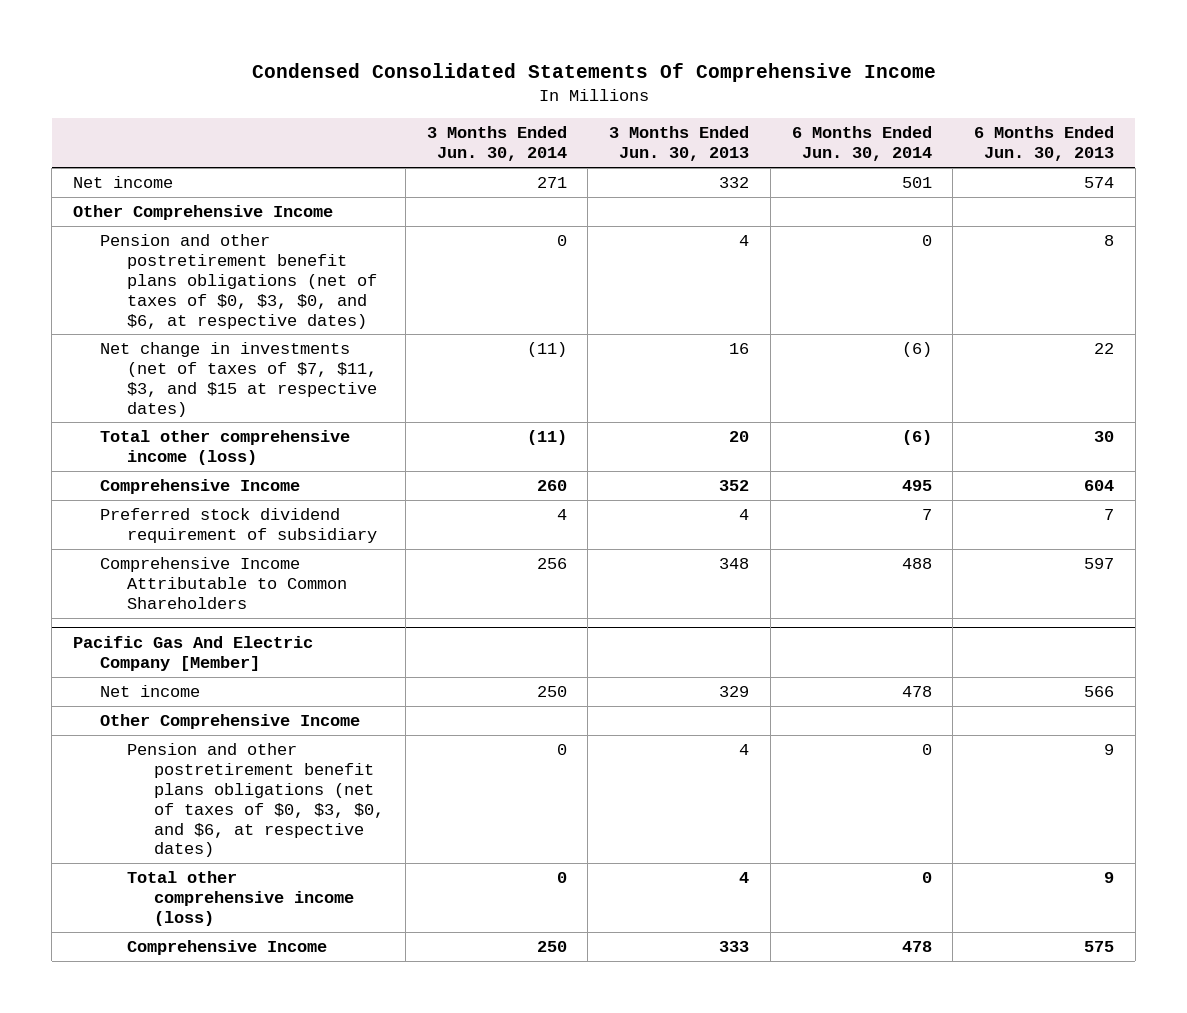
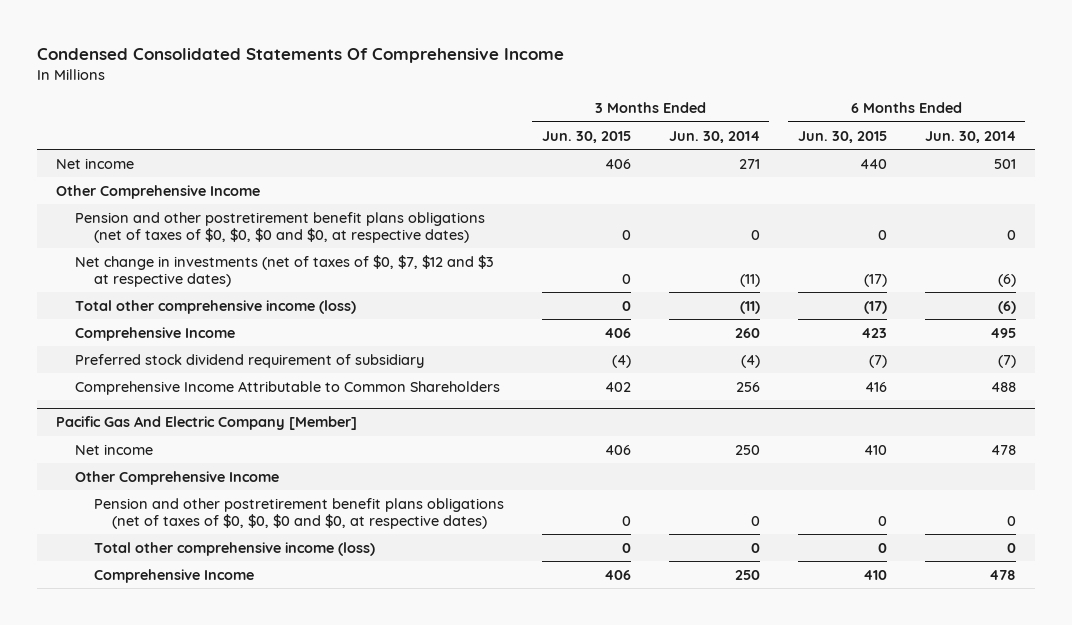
[609,126,750,162] 3 Months Ended Jun. 30, 2013 -> none
[974,126,1115,162] 6 Months Ended Jun. 30, 2013 -> none
none -> [541,130,631,143] Jun. 30, 2015
none -> [797,130,887,143] Jun. 30, 2015
[100,233,378,329] Pension and other postretirement benefit plans obligations (net of taxes of $0, $3, $0, and $6, at respective dates) -> [74,211,485,243] Pension and other postretirement benefit plans obligations (net of taxes of $0, $0, $0 and $0, at respective dates)
[100,341,378,417] Net change in investments (net of taxes of $7, $11, $3, and $15 at respective dates) -> [74,254,494,287] Net change in investments (net of taxes of $0, $7, $12 and $3 at respective dates)
[556,508,567,520] 4 -> [740,354,760,368] (4)
[921,508,932,520] 7 -> [997,354,1016,368] (7)
[127,742,385,858] Pension and other postretirement benefit plans obligations (net of taxes of $0, $3, $0, and $6, at respective dates) -> [93,497,504,529] Pension and other postretirement benefit plans obligations (net of taxes of $0, $0, $0 and $0, at respective dates)

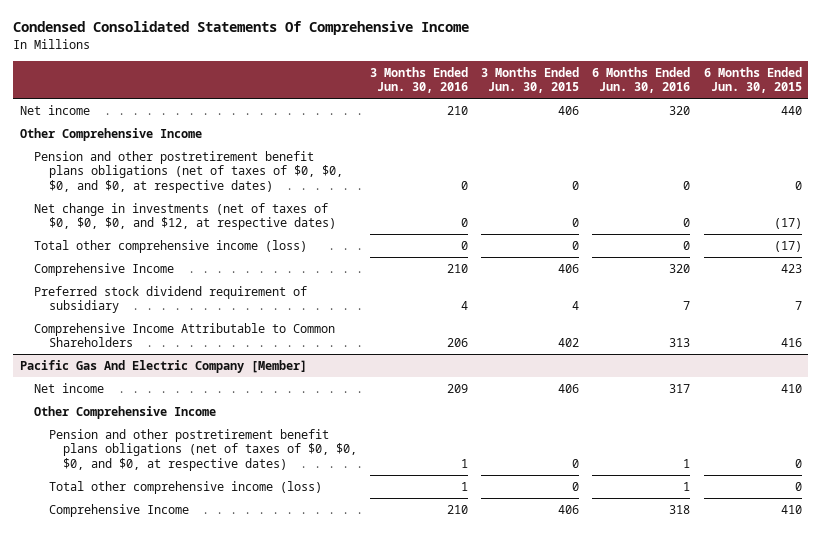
[668,130,760,143] Jun. 30, 2014 -> none
[924,130,1016,143] Jun. 30, 2014 -> none
none -> [369,66,468,94] 3 Months Ended Jun. 30, 2016
none -> [592,66,691,94] 6 Months Ended Jun. 30, 2016
[74,211,485,243] Pension and other postretirement benefit plans obligations (net of taxes of $0, $0, $0 and $0, at respective dates) -> [34,150,343,194] Pension and other postretirement benefit plans obligations (net of taxes of $0, $0, $0, and $0, at respective dates)
[74,254,494,287] Net change in investments (net of taxes of $0, $7, $12 and $3 at respective dates) -> [34,202,336,231] Net change in investments (net of taxes of $0, $0, $0, and $12, at respective dates)
[611,354,631,368] (4) -> [572,301,580,311] 4
[868,354,887,368] (7) -> [794,301,802,311] 7
[93,497,504,529] Pension and other postretirement benefit plans obligations (net of taxes of $0, $0, $0 and $0, at respective dates) -> [48,428,357,472] Pension and other postretirement benefit plans obligations (net of taxes of $0, $0, $0, and $0, at respective dates)

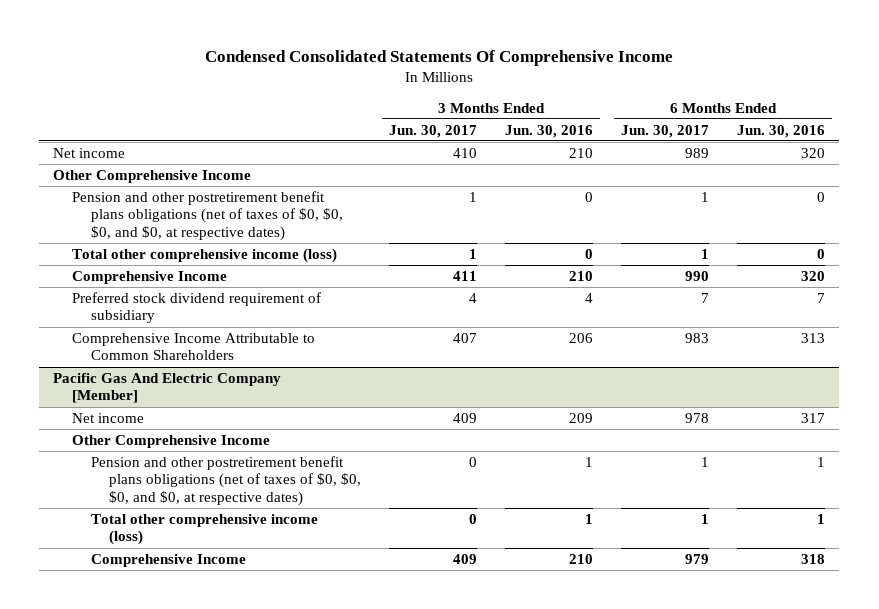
[481,66,580,94] 3 Months Ended Jun. 30, 2015 -> none
[703,66,802,94] 6 Months Ended Jun. 30, 2015 -> none
none -> [389,124,478,138] Jun. 30, 2017
none -> [621,124,710,138] Jun. 30, 2017
[34,202,336,231] Net change in investments (net of taxes of $0, $0, $0, and $12, at respective dates) -> none

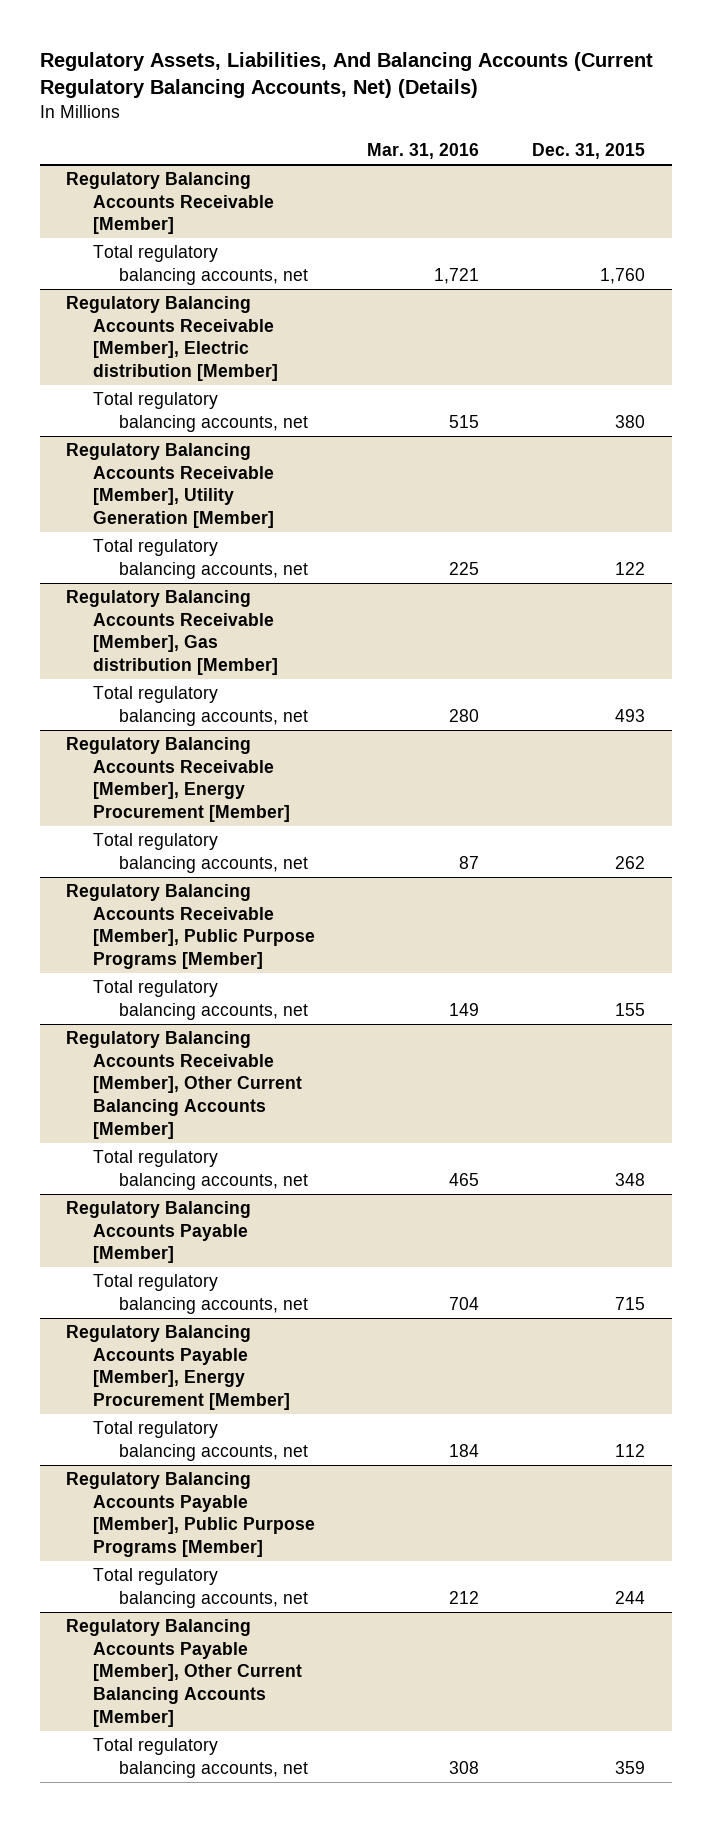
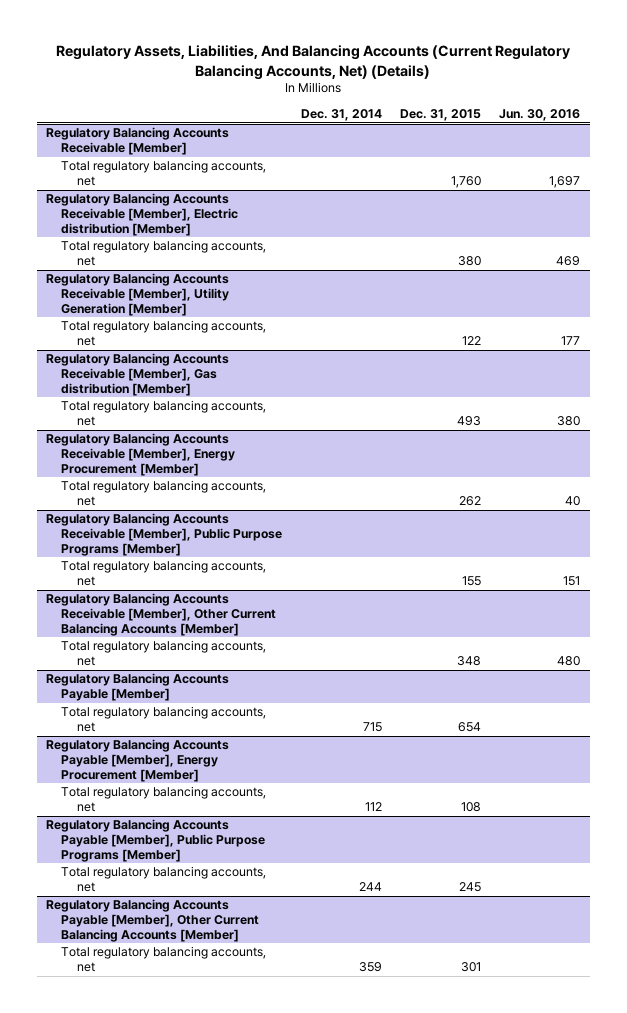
[367,142,480,159] Mar. 31, 2016 -> none
none -> [300,109,382,122] Dec. 31, 2014
none -> [499,109,581,122] Jun. 30, 2016
[615,1296,646,1310] 715 -> [458,722,482,733] 654
[615,1443,646,1457] 112 -> [461,802,482,813] 108
[615,1590,646,1604] 244 -> [459,882,482,893] 245
[615,1760,646,1774] 359 -> [461,962,482,973] 301

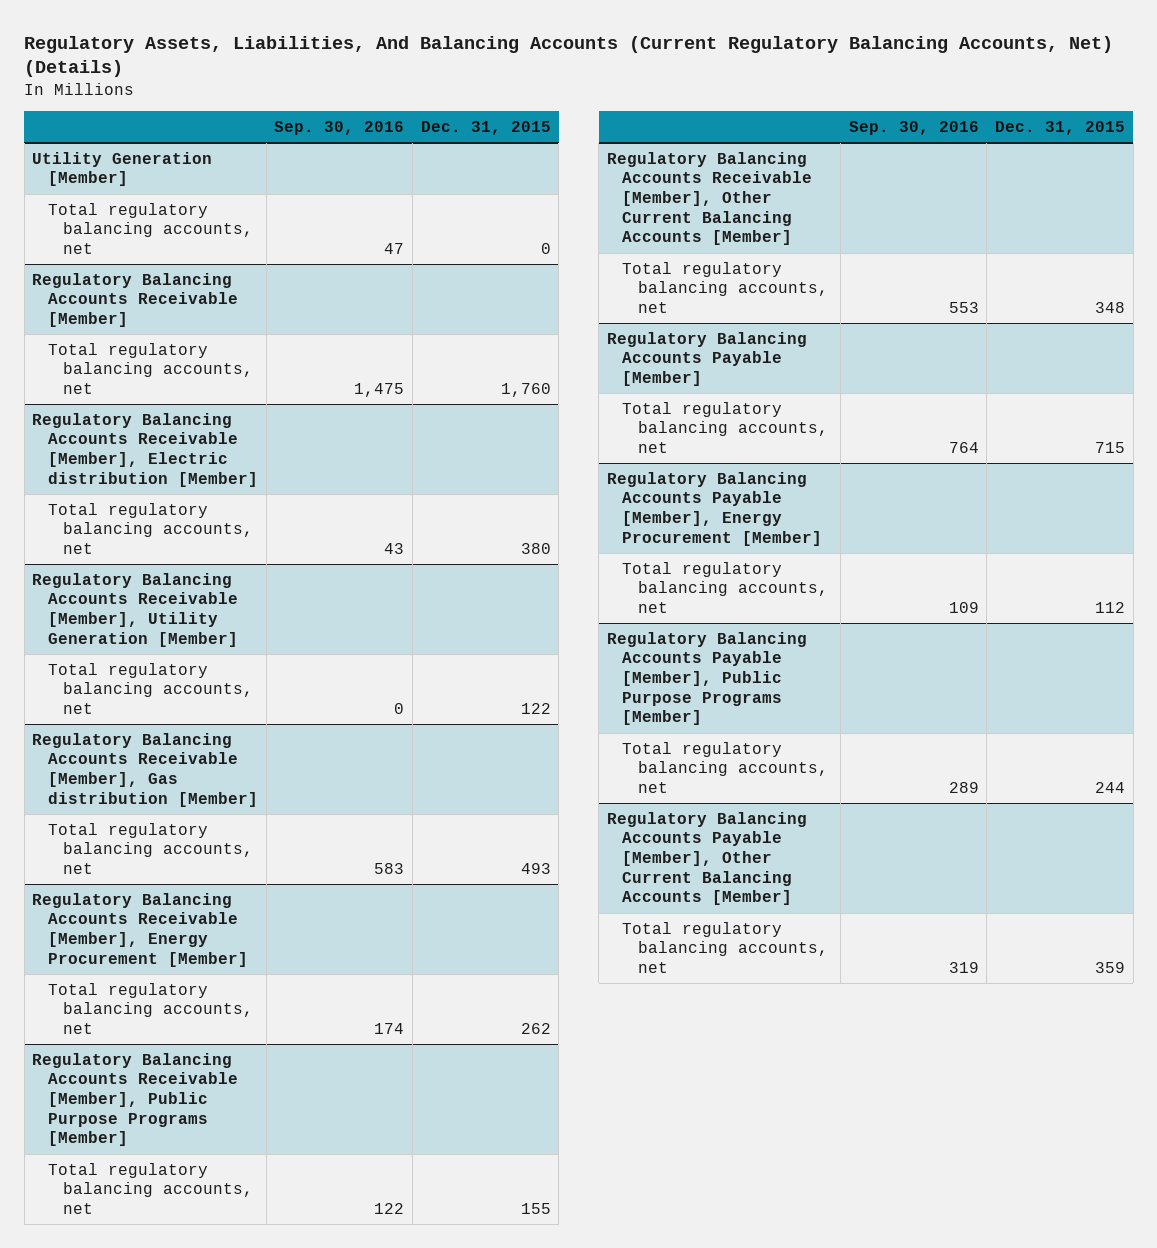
[300,109,382,122] Dec. 31, 2014 -> none
[499,109,581,122] Jun. 30, 2016 -> none
none -> [274,120,405,135] Sep. 30, 2016
none -> [32,151,213,187] Utility Generation [Member]
none -> [47,202,254,255] Total regulatory balancing accounts, net
[458,722,482,733] 654 -> [1095,442,1126,454] 715
[461,802,482,813] 108 -> [1095,602,1126,614] 112
[459,882,482,893] 245 -> [1095,782,1126,794] 244
[461,962,482,973] 301 -> [1095,962,1126,974] 359

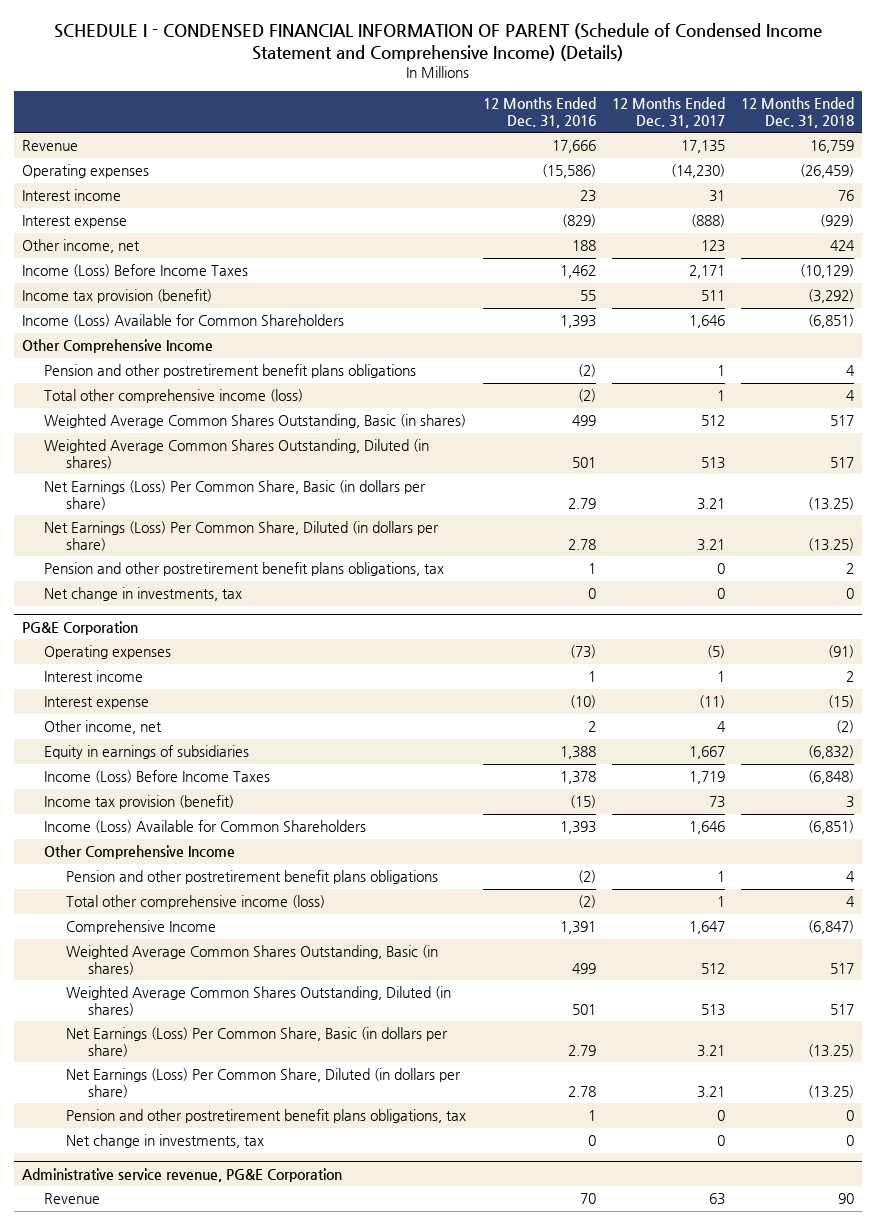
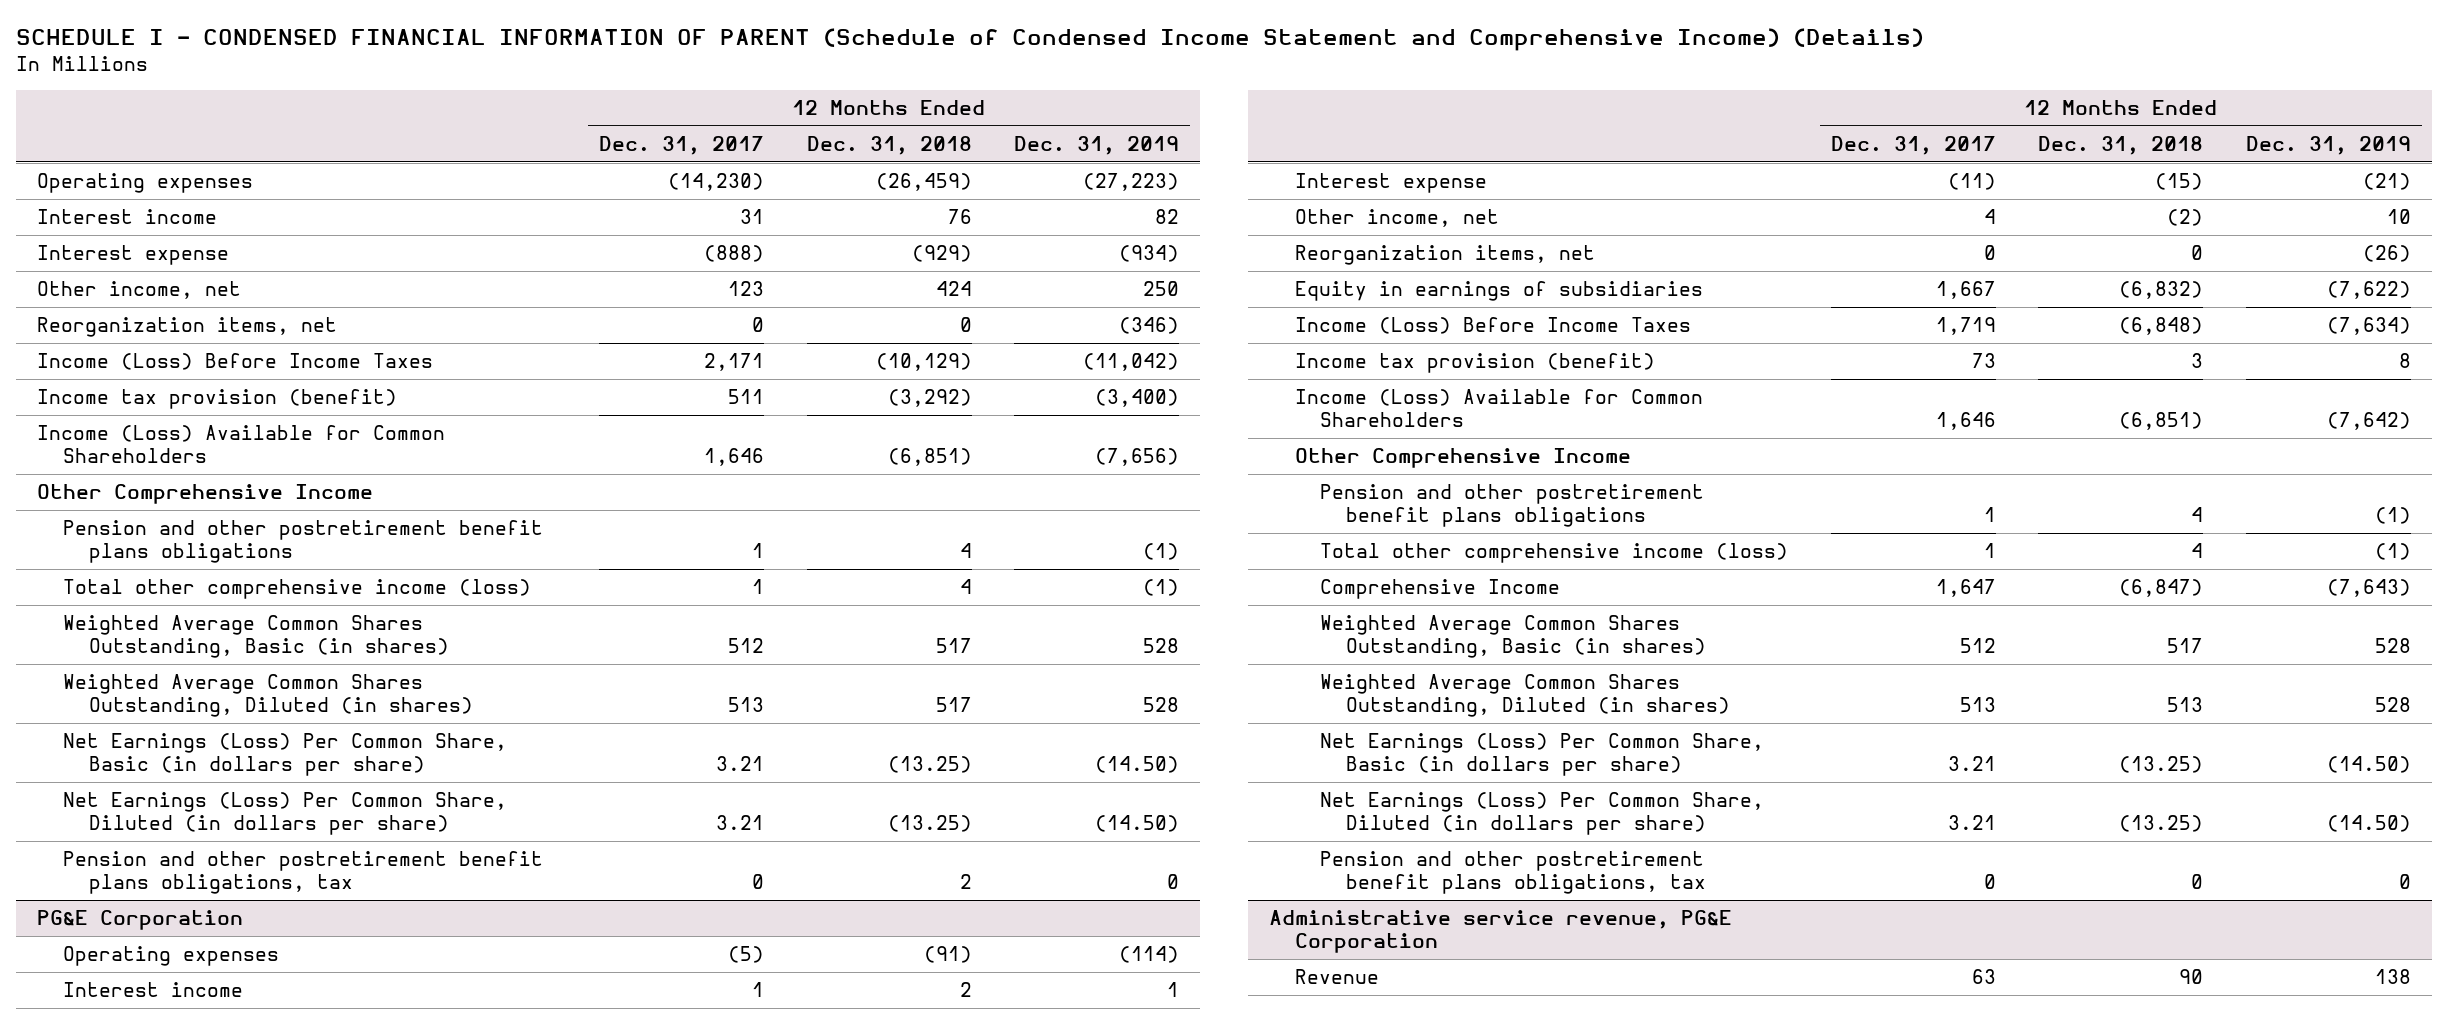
[482,97,596,128] 12 Months Ended Dec. 31, 2016 -> none
none -> [1014,135,1180,155] Dec. 31, 2019
[21,140,78,152] Revenue -> none
none -> [37,317,338,338] Reorganization items, net
[44,587,243,602] Net change in investments, tax -> none
none -> [1294,245,1595,266] Reorganization items, net
[829,1003,854,1015] 517 -> [2167,697,2204,713] 513
[66,1134,265,1149] Net change in investments, tax -> none

